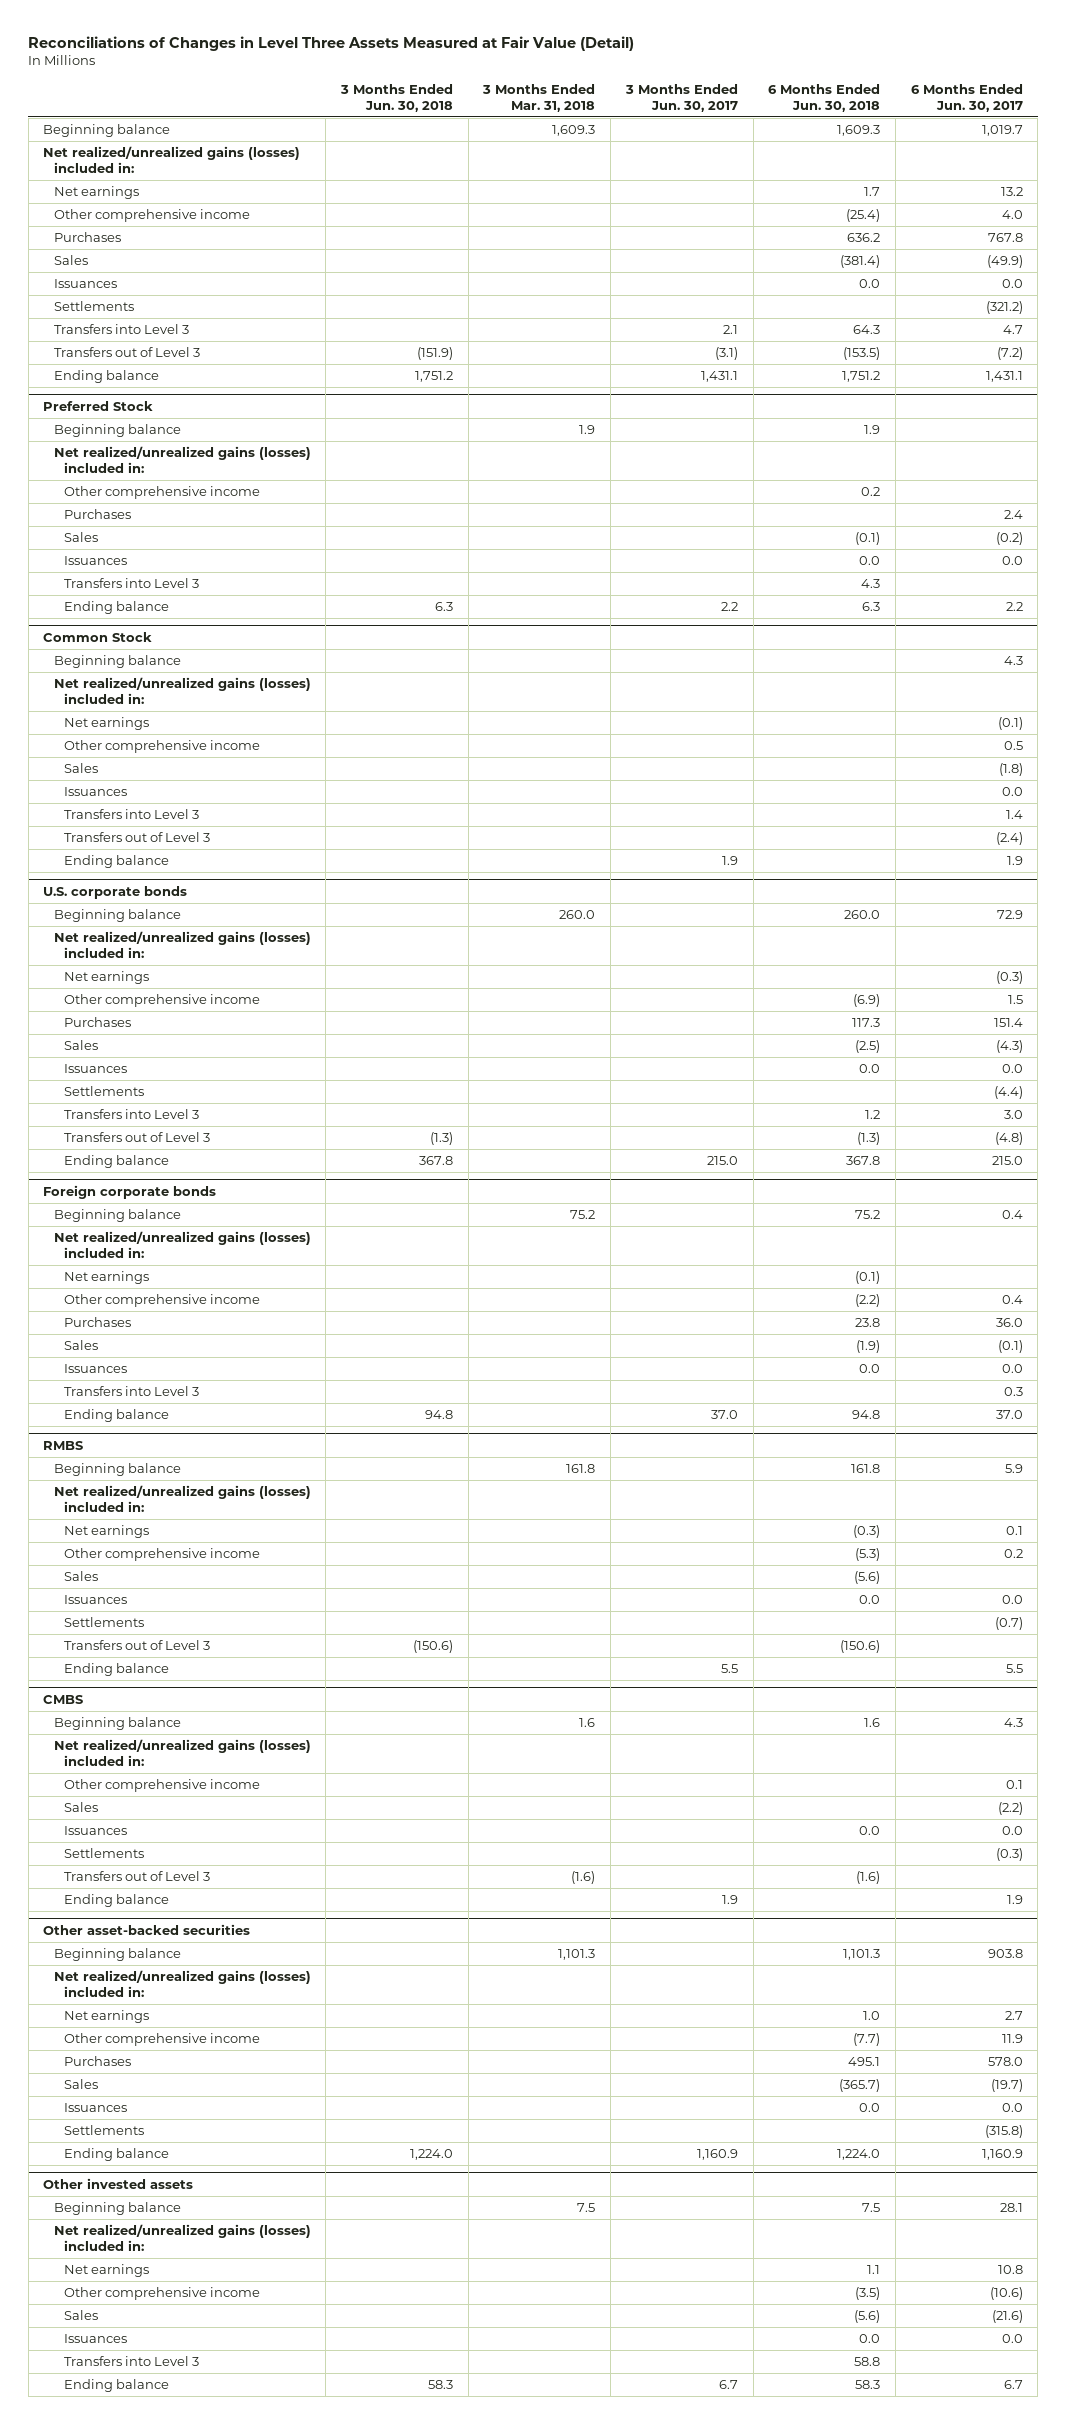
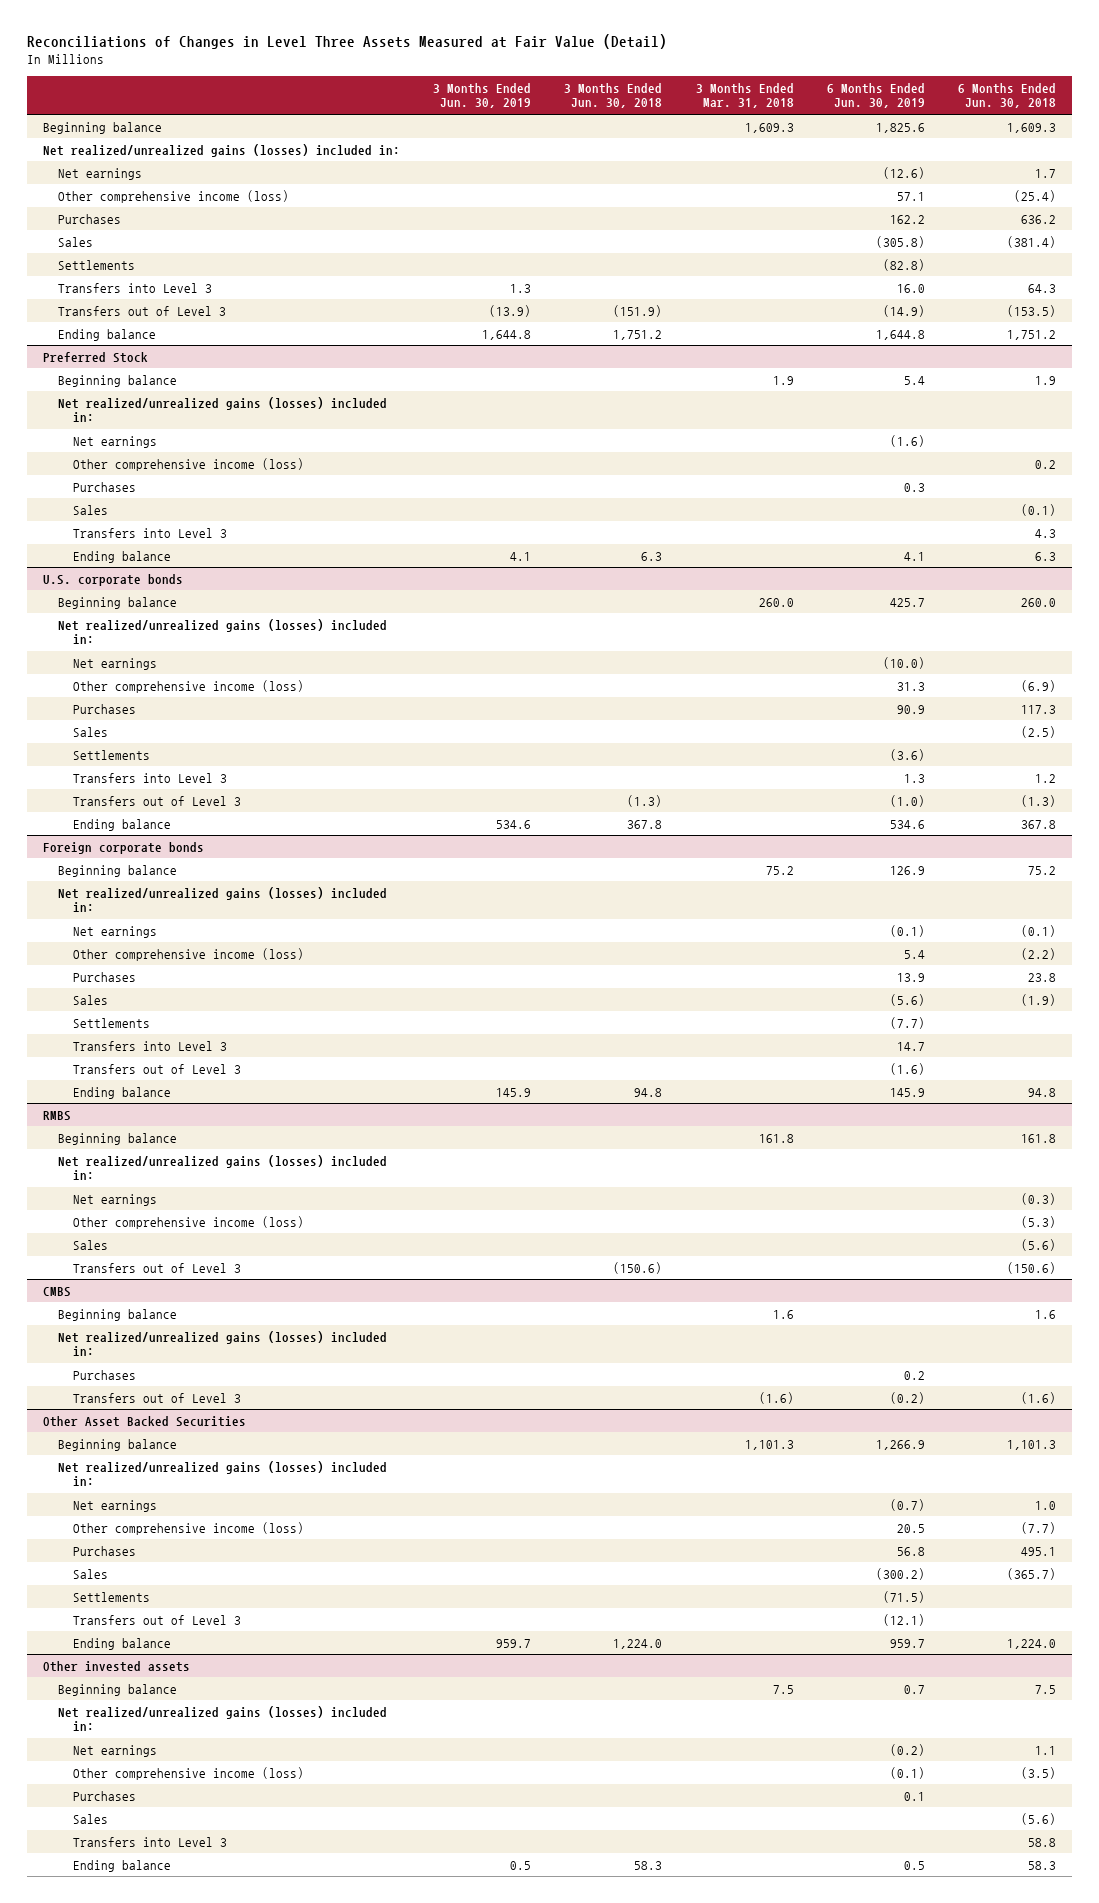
[624,84,738,112] 3 Months Ended Jun. 30, 2017 -> none
[910,84,1023,112] 6 Months Ended Jun. 30, 2017 -> none
none -> [433,82,532,109] 3 Months Ended Jun. 30, 2019
none -> [826,82,925,109] 6 Months Ended Jun. 30, 2019
[53,209,250,223] Other comprehensive income -> [58,189,290,203] Other comprehensive income (loss)
[53,279,117,289] Issuances -> none
none -> [73,435,158,448] Net earnings
[64,486,261,500] Other comprehensive income -> [73,457,305,471] Other comprehensive income (loss)
[64,556,128,566] Issuances -> none
[43,631,153,642] Common Stock -> none
[53,655,181,669] Beginning balance -> none
[53,677,311,704] Net realized/unrealized gains (losses) included in: -> none
[64,717,150,731] Net earnings -> none
[64,740,261,754] Other comprehensive income -> none
[64,763,99,774] Sales -> none
[64,787,128,797] Issuances -> none
[64,809,200,820] Transfers into Level 3 -> none
[64,832,211,843] Transfers out of Level 3 -> none
[64,855,170,869] Ending balance -> none
[64,994,261,1008] Other comprehensive income -> [73,679,305,693] Other comprehensive income (loss)
[64,1064,128,1074] Issuances -> none
[64,1294,261,1308] Other comprehensive income -> [73,947,305,961] Other comprehensive income (loss)
[64,1364,128,1374] Issuances -> none
none -> [73,1017,151,1028] Settlements
none -> [73,1063,242,1074] Transfers out of Level 3
[64,1548,261,1562] Other comprehensive income -> [73,1215,305,1229] Other comprehensive income (loss)
[64,1595,128,1605] Issuances -> none
[64,1617,145,1628] Settlements -> none
[64,1663,170,1677] Ending balance -> none
[64,1779,261,1793] Other comprehensive income -> none
[64,1802,99,1813] Sales -> none
[64,1826,128,1836] Issuances -> none
[64,1848,145,1859] Settlements -> none
none -> [73,1369,137,1380] Purchases
[64,1894,170,1908] Ending balance -> none
[43,1923,251,1935] Other asset-backed securities -> [43,1415,247,1427] Other Asset Backed Securities
[64,2033,261,2047] Other comprehensive income -> [73,1521,305,1535] Other comprehensive income (loss)
[64,2103,128,2113] Issuances -> none
none -> [73,1614,242,1625] Transfers out of Level 3
[64,2287,261,2301] Other comprehensive income -> [73,1766,305,1780] Other comprehensive income (loss)
none -> [73,1790,137,1801] Purchases
[64,2334,128,2344] Issuances -> none

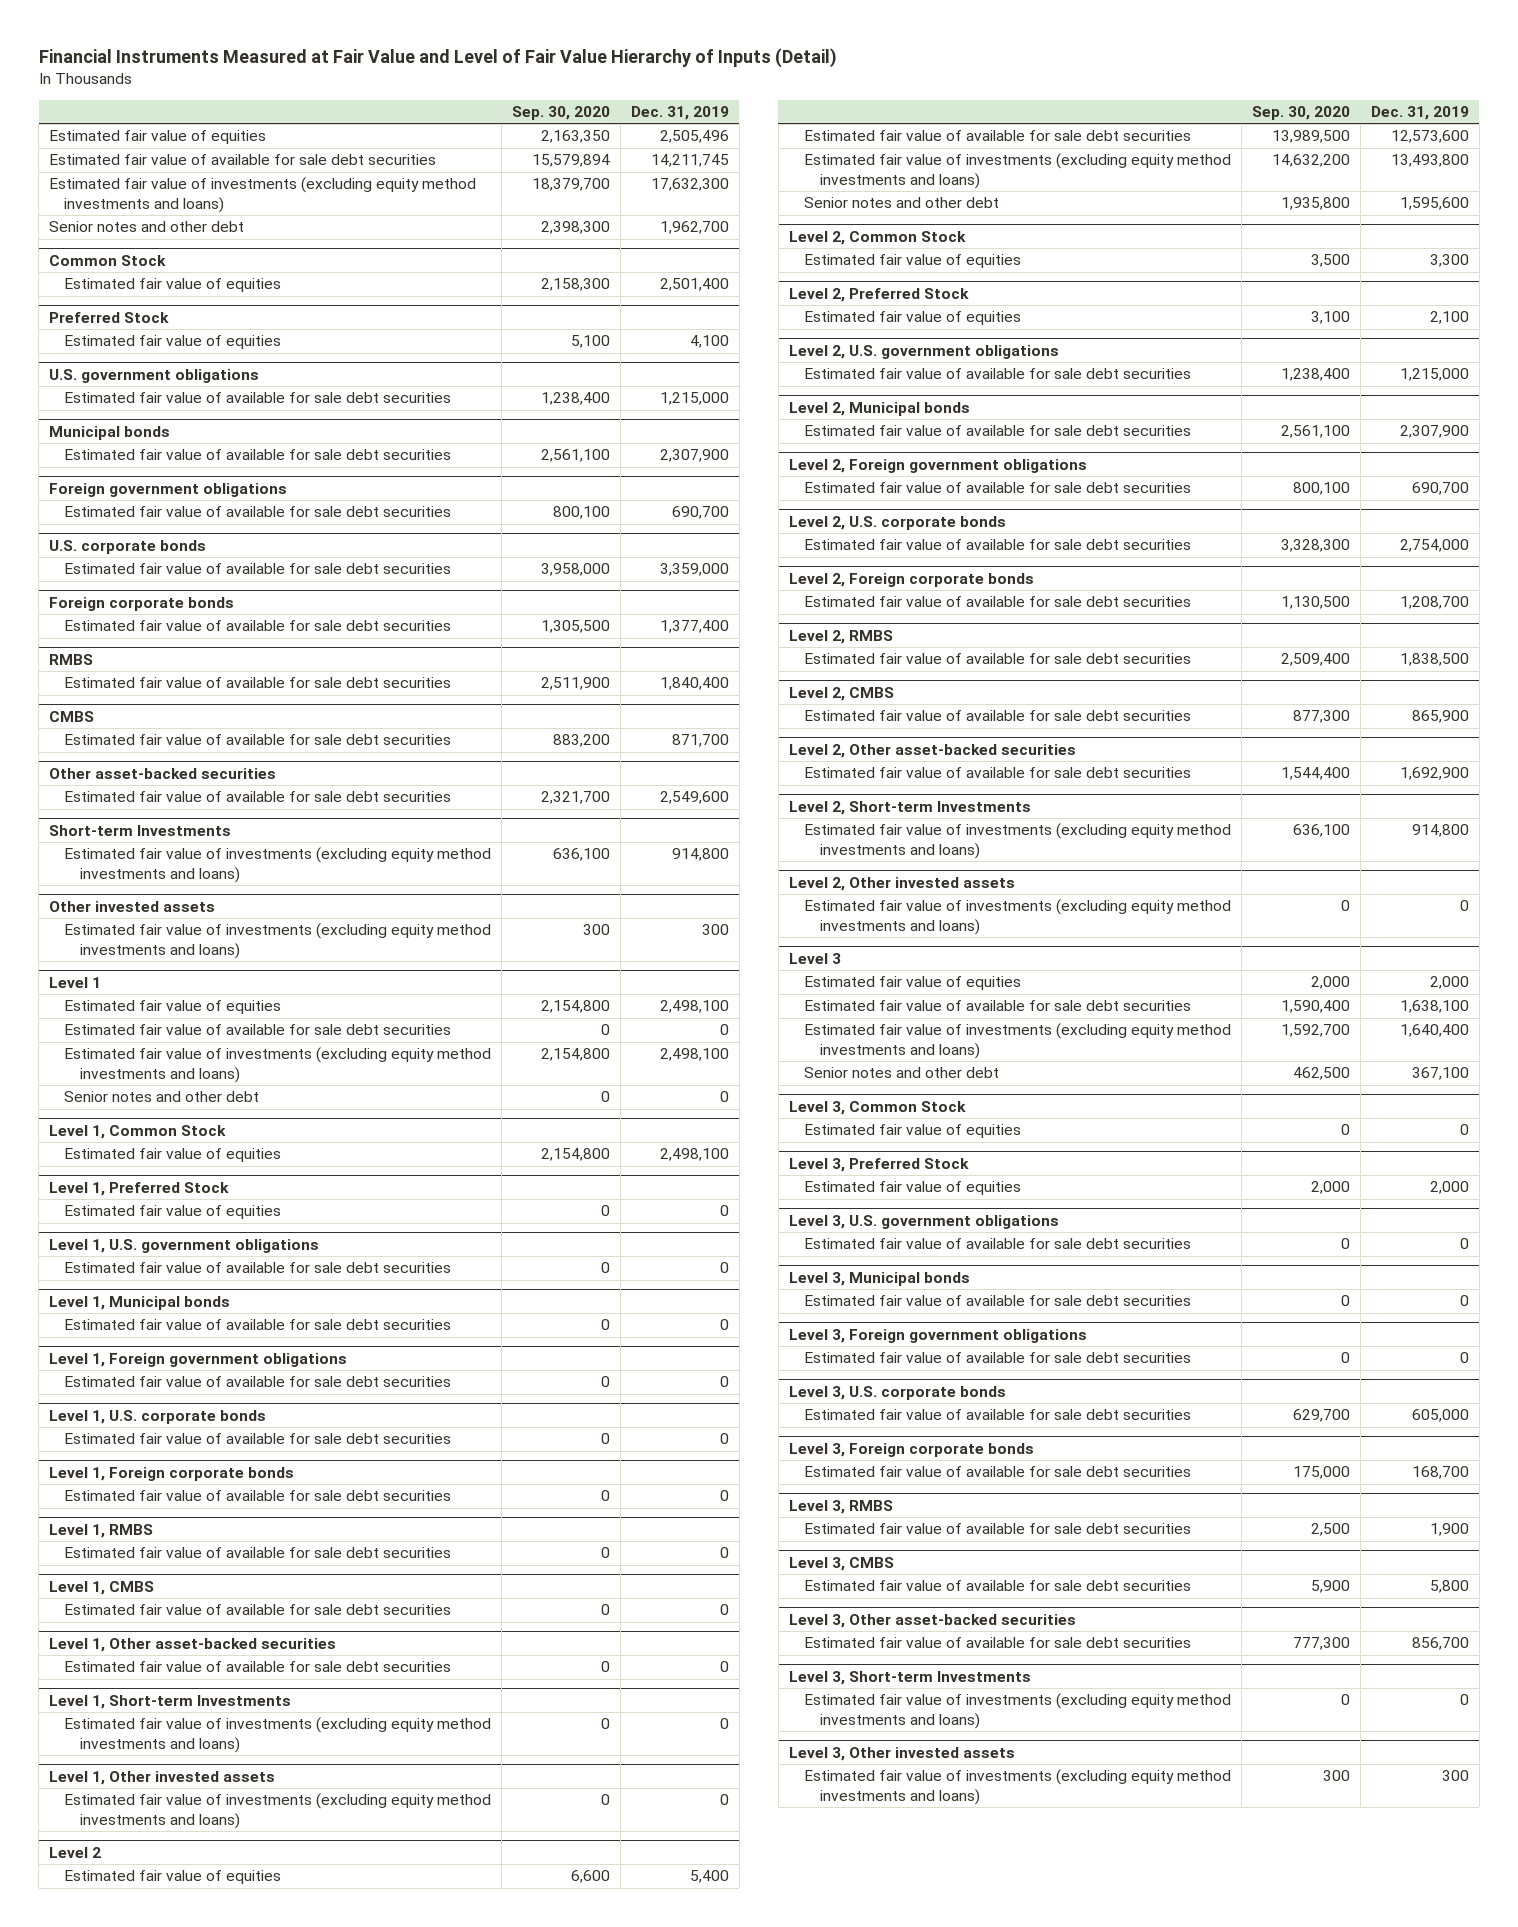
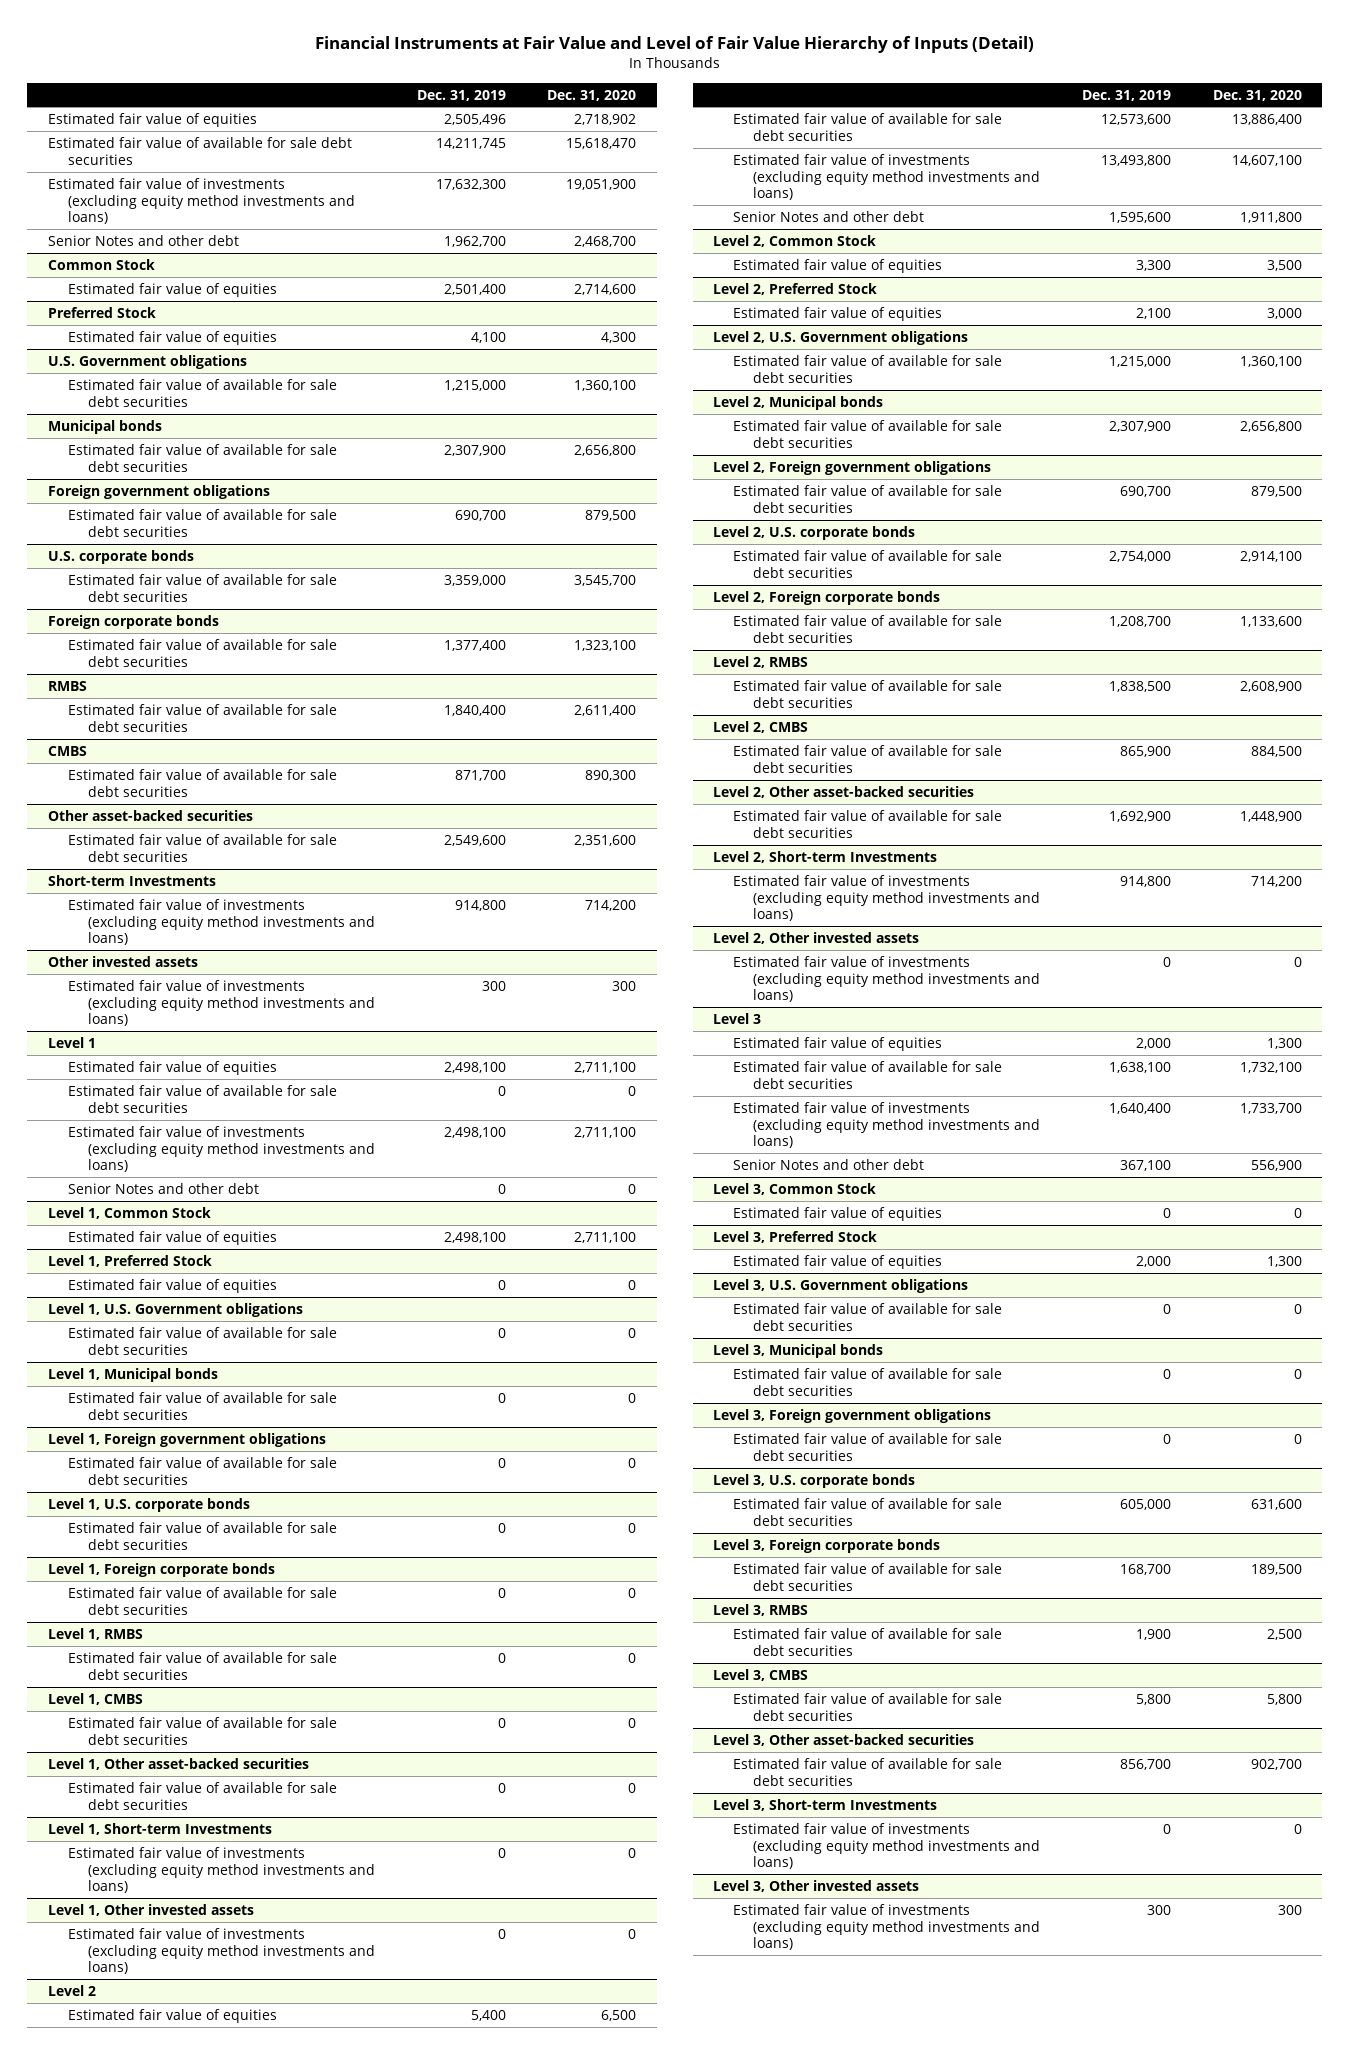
[38,47,837,68] Financial Instruments Measured at Fair Value and Level of Fair Value Hierarchy of Inputs (Detail) -> [314,36,1034,54] Financial Instruments at Fair Value and Level of Fair Value Hierarchy of Inputs (Detail)
[512,106,611,121] Sep. 30, 2020 -> none
none -> [547,89,637,101] Dec. 31, 2020
[48,221,244,233] Senior notes and other debt -> [47,234,239,246] Senior Notes and other debt
[48,369,259,384] U.S. government obligations -> [47,354,247,369] U.S. Government obligations
[64,1091,260,1103] Senior notes and other debt -> [67,1182,259,1194] Senior Notes and other debt
[48,1239,319,1254] Level 1, U.S. government obligations -> [47,1302,303,1317] Level 1, U.S. Government obligations
[804,197,1000,209] Senior notes and other debt -> [733,210,925,222] Senior Notes and other debt
[788,345,1059,360] Level 2, U.S. government obligations -> [713,330,969,345] Level 2, U.S. Government obligations
[804,1067,1000,1079] Senior notes and other debt -> [733,1158,925,1170] Senior Notes and other debt
[788,1215,1059,1230] Level 3, U.S. government obligations -> [713,1278,969,1293] Level 3, U.S. Government obligations

